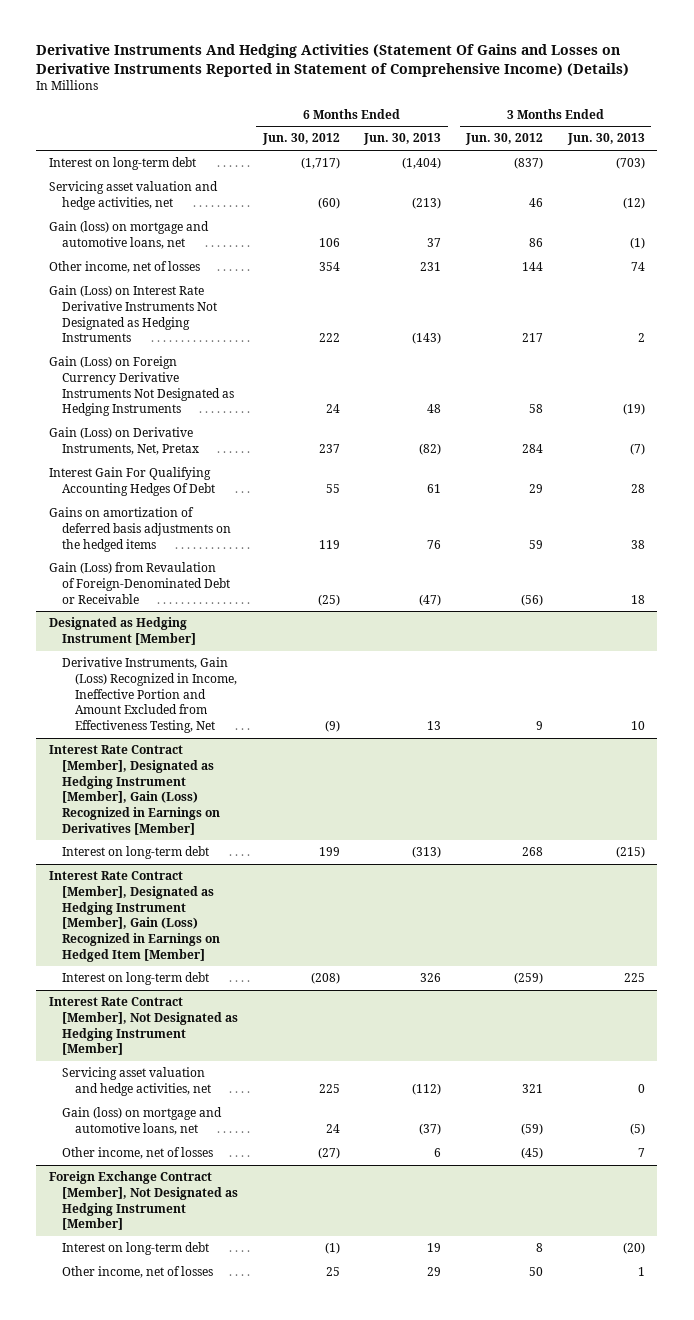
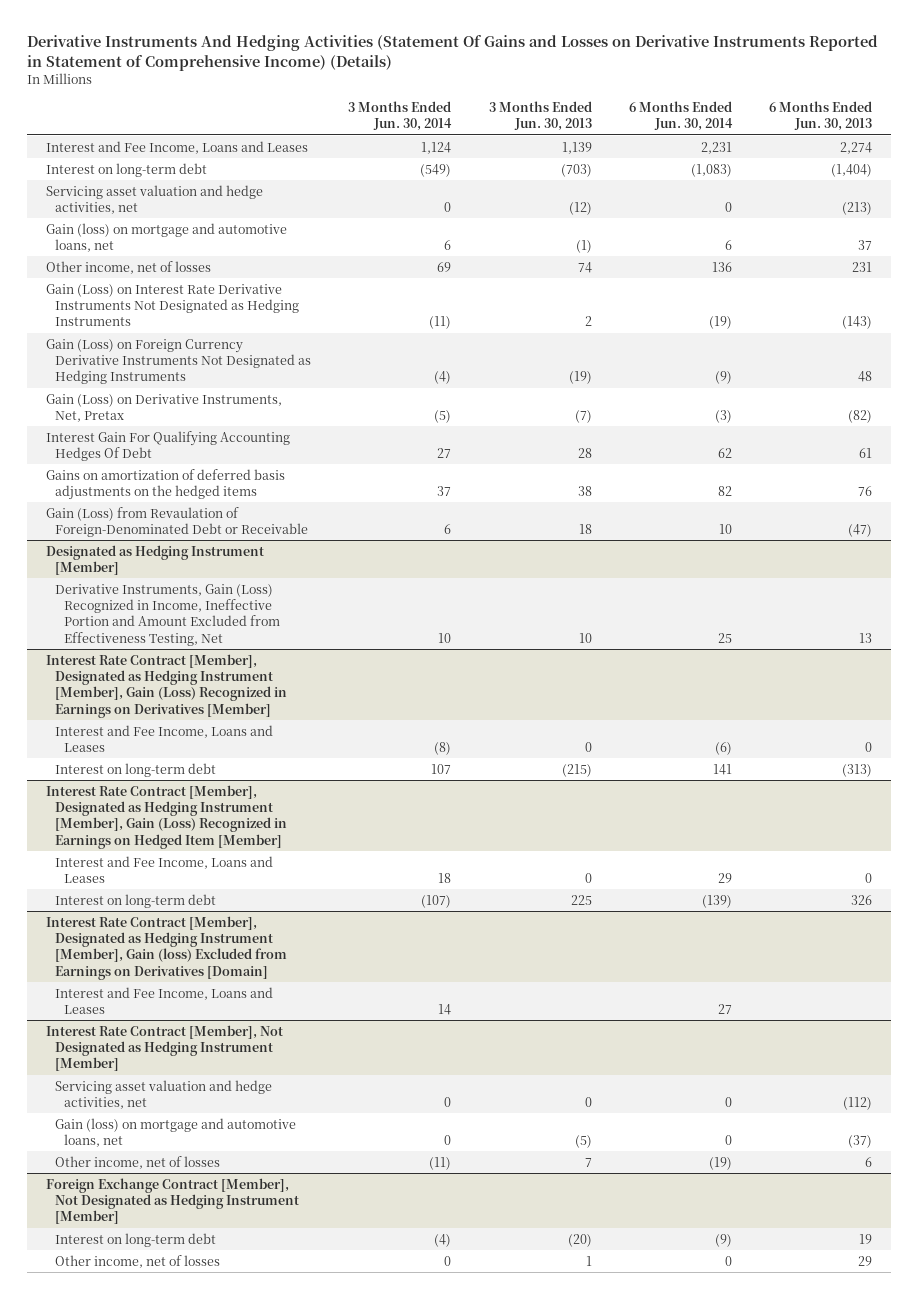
[261,133,340,146] Jun. 30, 2012 -> none
[465,133,544,146] Jun. 30, 2012 -> none
none -> [348,100,453,132] 3 Months Ended Jun. 30, 2014
none -> [629,100,734,132] 6 Months Ended Jun. 30, 2014
none -> [45,140,308,154] Interest and Fee Income, Loans and Leases
none -> [55,724,274,752] Interest and Fee Income, Loans and Leases
none -> [55,855,274,883] Interest and Fee Income, Loans and Leases
none -> [45,915,288,980] Interest Rate Contract [Member], Designated as Hedging Instrument [Member], Gain (loss) Excluded from Earnings on Derivatives [Domain]
none -> [55,986,274,1014] Interest and Fee Income, Loans and Leases

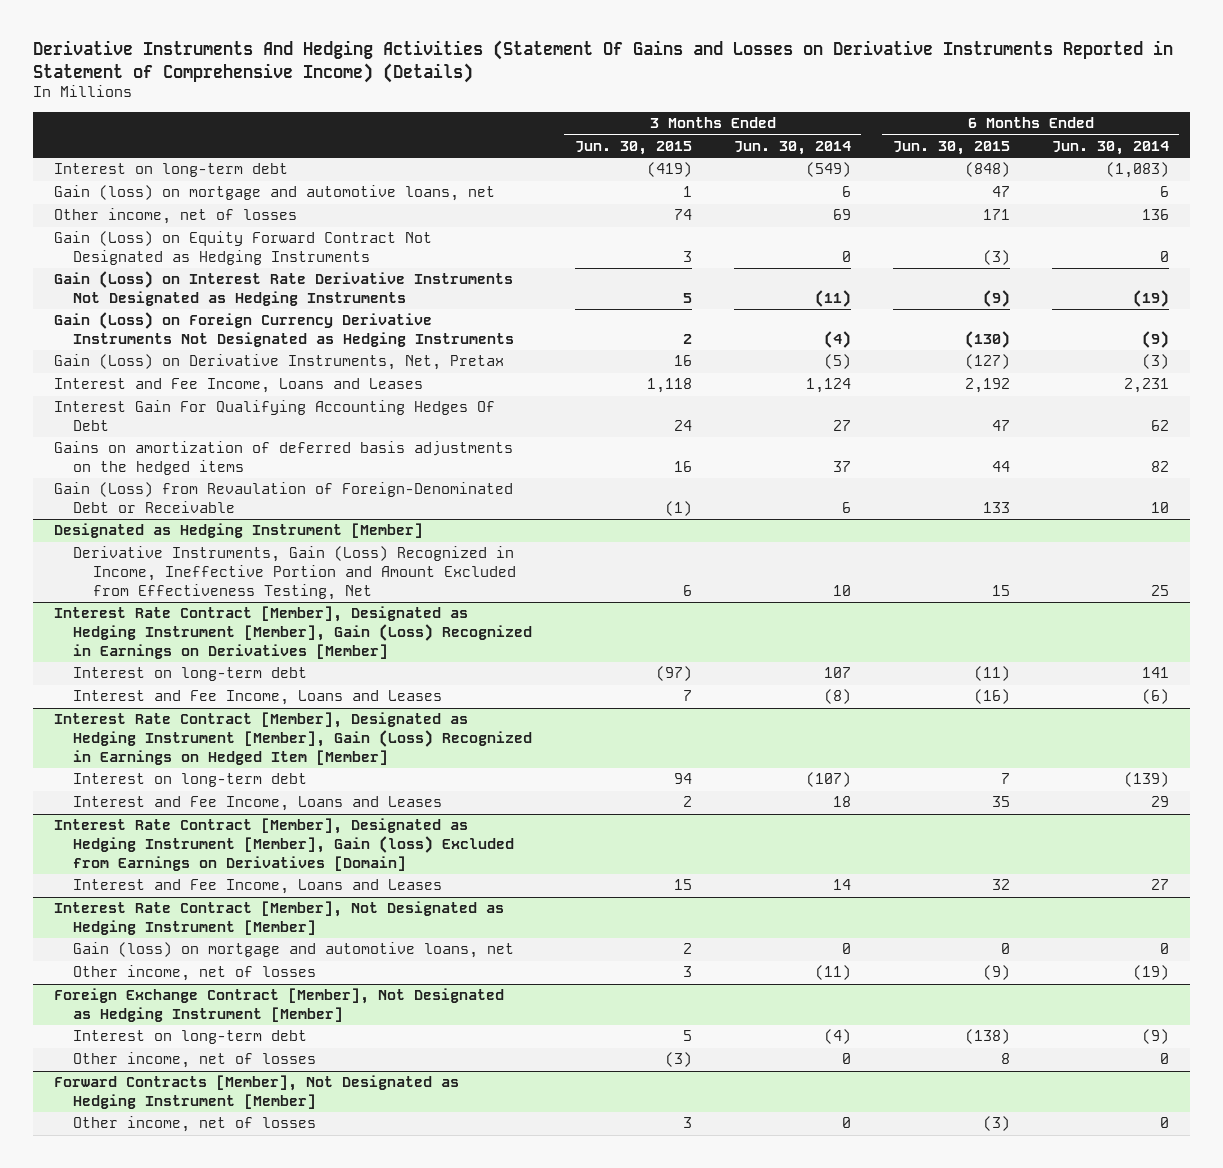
[488,100,592,132] 3 Months Ended Jun. 30, 2013 -> none
[769,100,873,132] 6 Months Ended Jun. 30, 2013 -> none
none -> [574,141,692,156] Jun. 30, 2015
none -> [892,141,1010,156] Jun. 30, 2015
[45,184,263,214] Servicing asset valuation and hedge activities, net -> none
none -> [53,231,432,266] Gain (Loss) on Equity Forward Contract Not Designated as Hedging Instruments
[45,140,308,154] Interest and Fee Income, Loans and Leases -> [53,378,423,394] Interest and Fee Income, Loans and Leases
[55,724,274,752] Interest and Fee Income, Loans and Leases -> [73,690,443,706] Interest and Fee Income, Loans and Leases
[55,855,274,883] Interest and Fee Income, Loans and Leases -> [73,796,443,812] Interest and Fee Income, Loans and Leases
[55,1079,273,1109] Servicing asset valuation and hedge activities, net -> none
none -> [53,1075,459,1110] Forward Contracts [Member], Not Designated as Hedging Instrument [Member]
none -> [73,1116,317,1133] Other income, net of losses

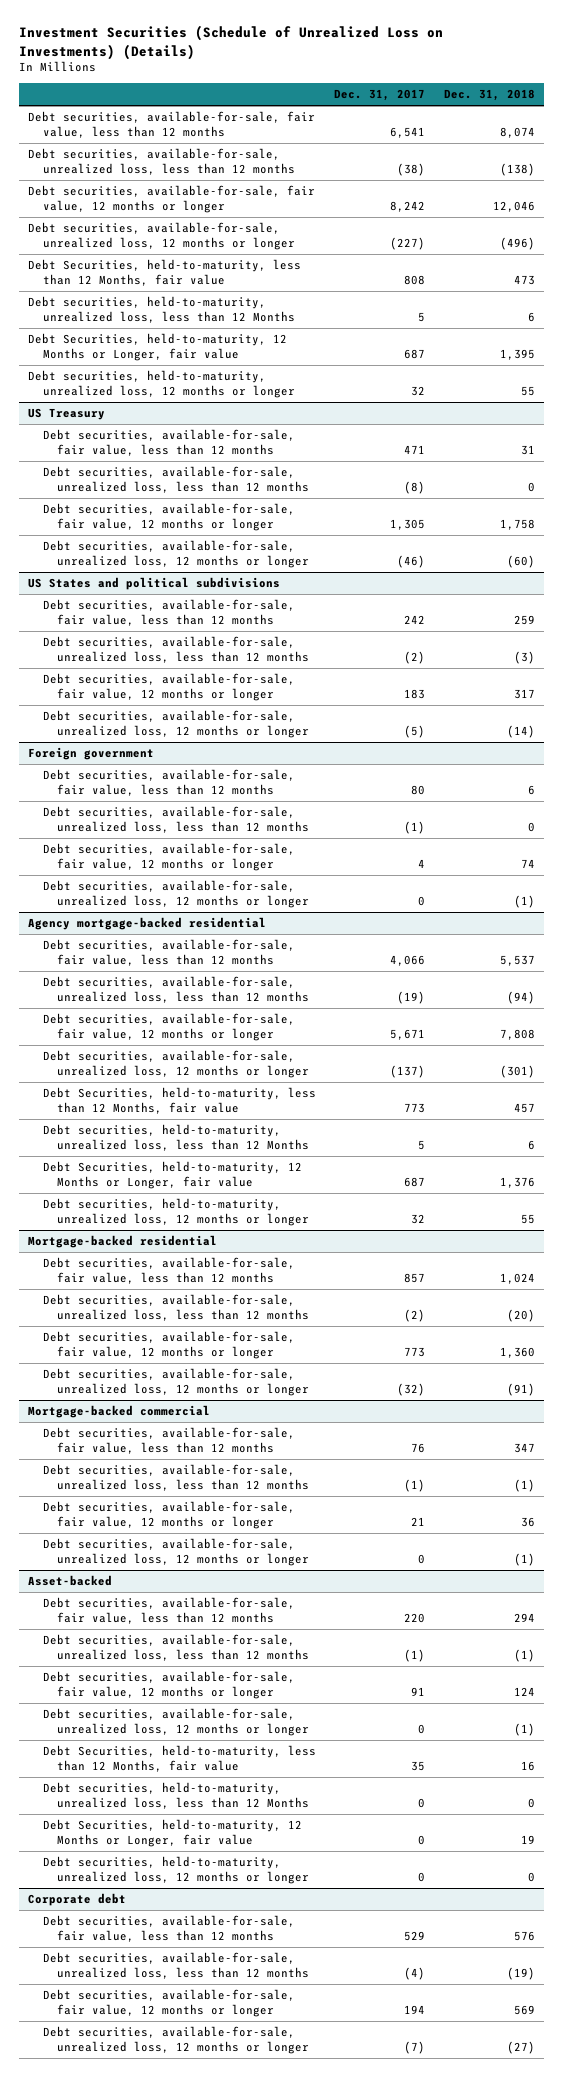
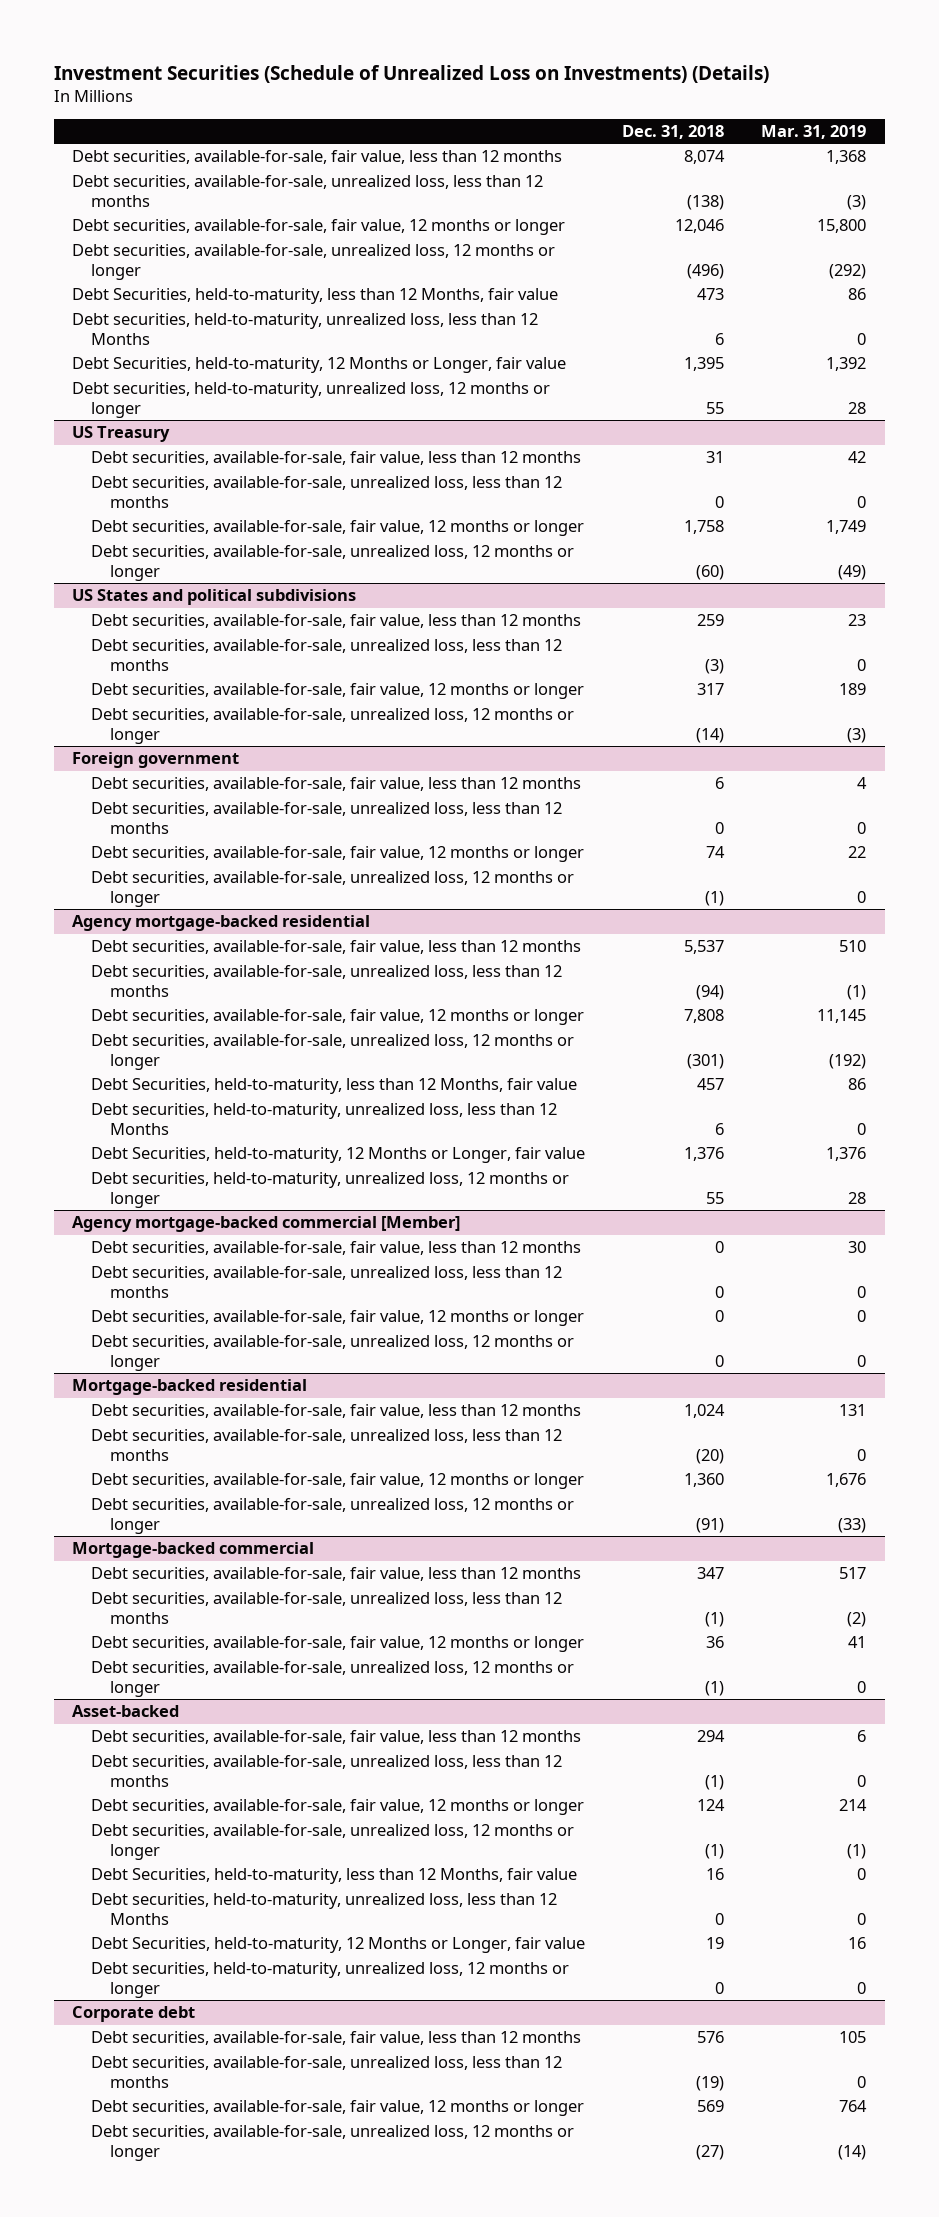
[334,89,426,102] Dec. 31, 2017 -> none
none -> [761,124,867,139] Mar. 31, 2019
none -> [72,1216,461,1233] Agency mortgage-backed commercial [Member]
none -> [91,1241,582,1256] Debt securities, available-for-sale, fair value, less than 12 months
none -> [91,1266,563,1298] Debt securities, available-for-sale, unrealized loss, less than 12 months
none -> [91,1310,585,1327] Debt securities, available-for-sale, fair value, 12 months or longer
none -> [91,1335,575,1371] Debt securities, available-for-sale, unrealized loss, 12 months or longer

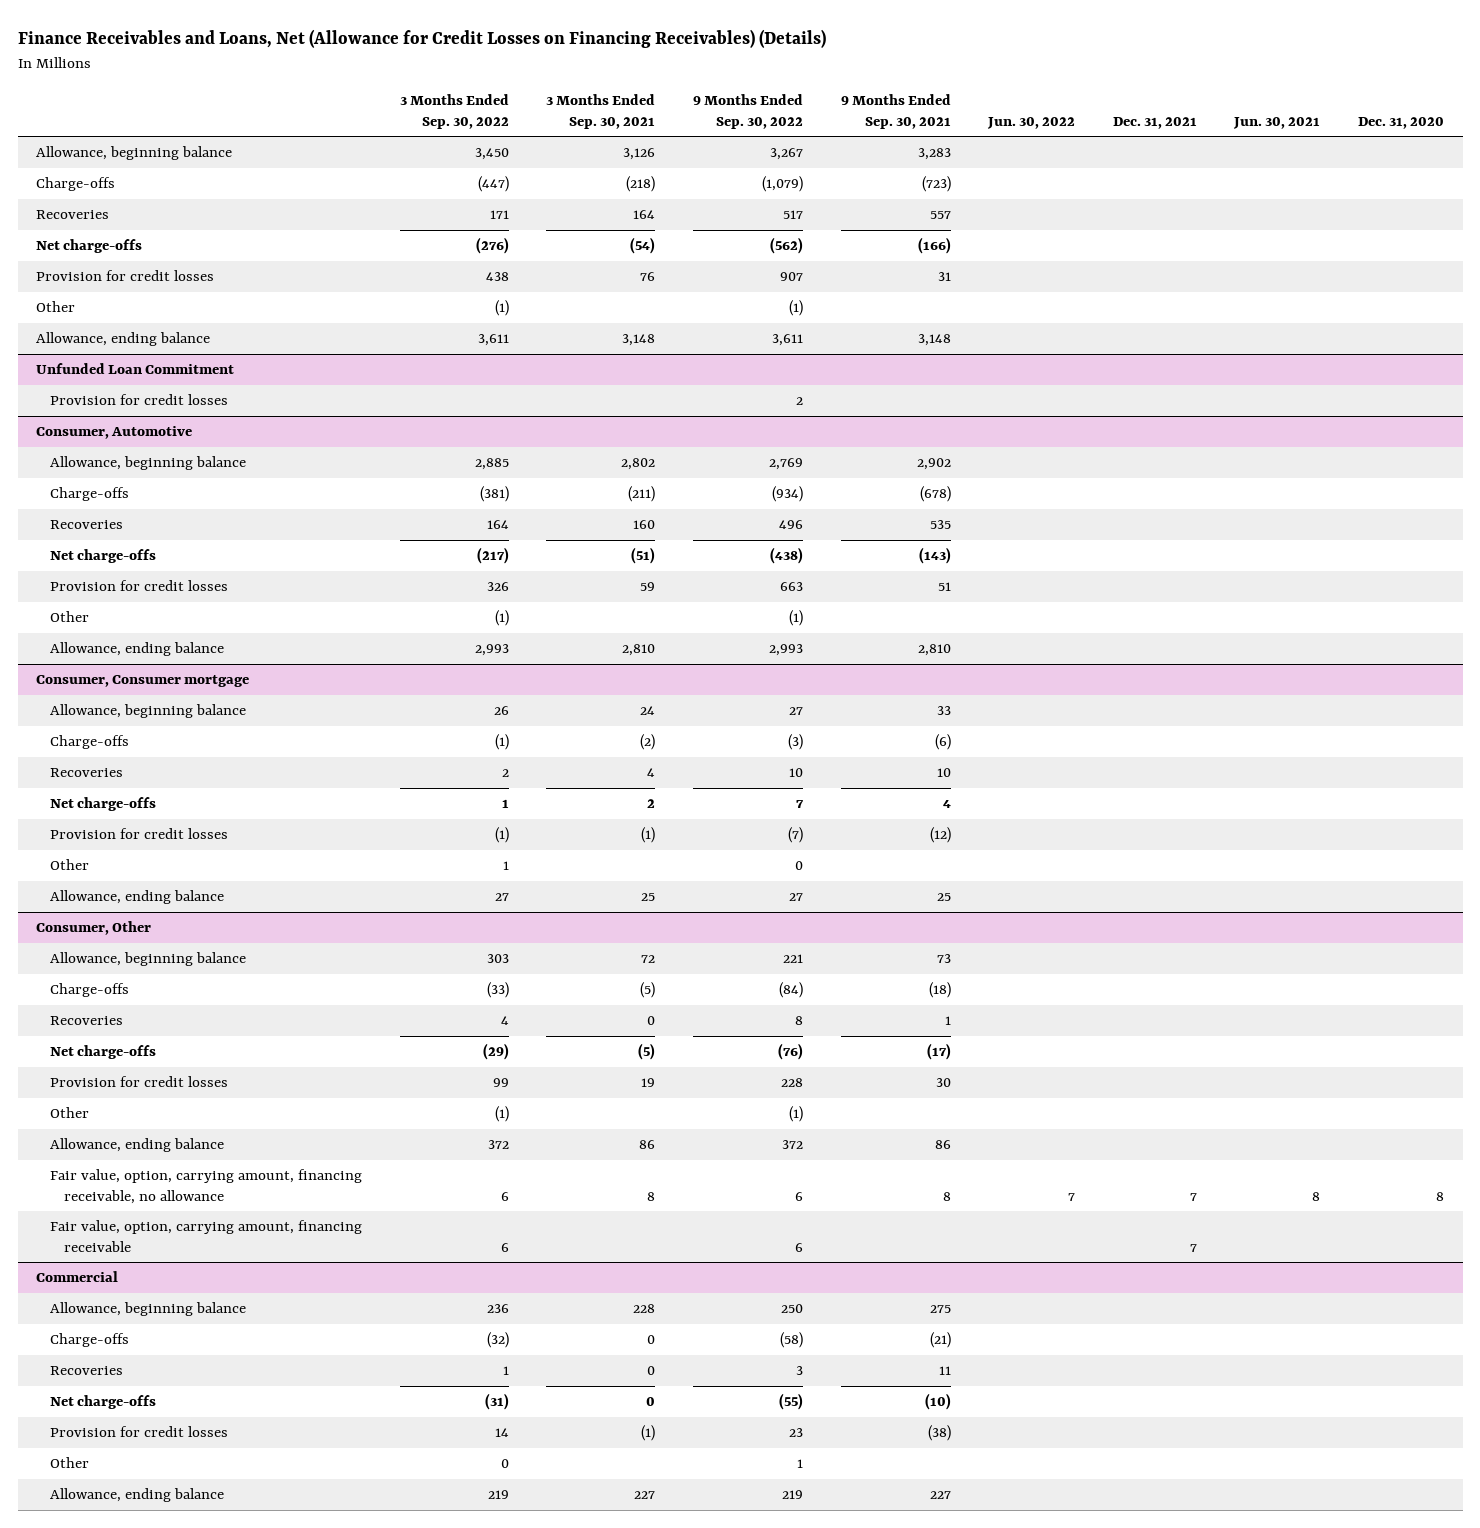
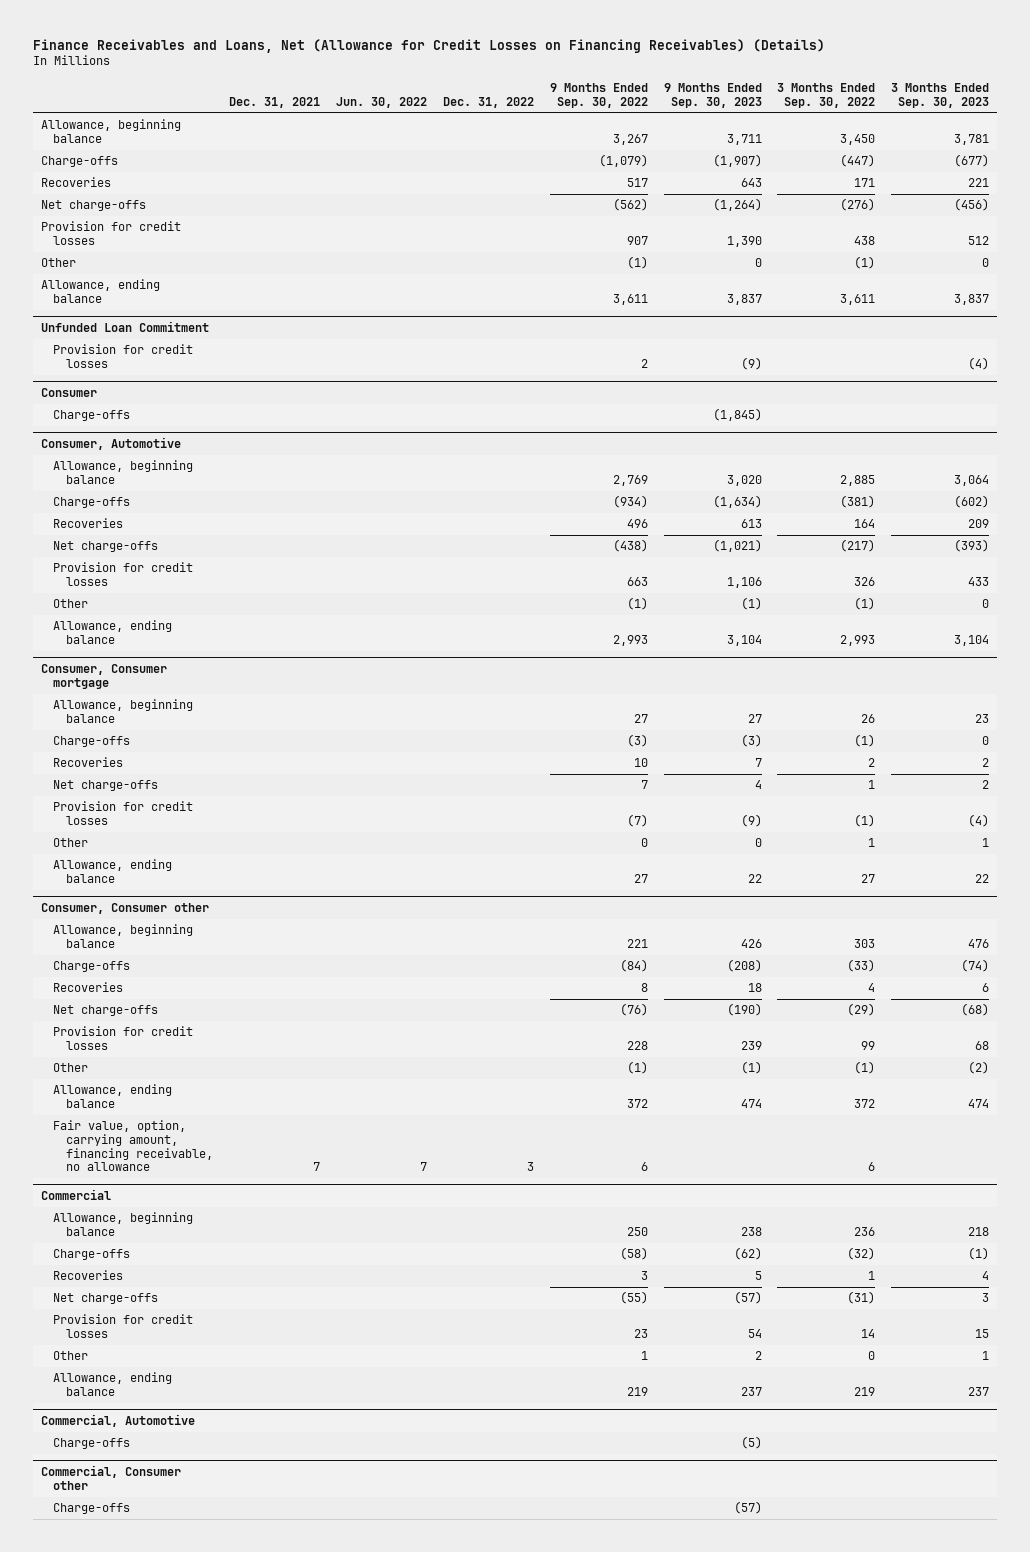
[546,94,656,129] 3 Months Ended Sep. 30, 2021 -> none
[840,94,951,129] 9 Months Ended Sep. 30, 2021 -> none
[1233,116,1321,129] Jun. 30, 2021 -> none
[1357,116,1444,129] Dec. 31, 2020 -> none
none -> [442,96,534,108] Dec. 31, 2022
none -> [663,82,762,108] 9 Months Ended Sep. 30, 2023
none -> [891,82,990,108] 3 Months Ended Sep. 30, 2023
none -> [40,388,97,398] Consumer
none -> [53,410,131,422] Charge-offs
[36,921,152,936] Consumer, Other -> [40,903,209,915] Consumer, Consumer other
[50,1220,363,1252] Fair value, option, carrying amount, financing receivable -> none
none -> [40,1414,195,1428] Commercial, Automotive
none -> [53,1438,131,1450] Charge-offs
none -> [40,1465,181,1490] Commercial, Consumer other
none -> [53,1503,131,1515] Charge-offs

